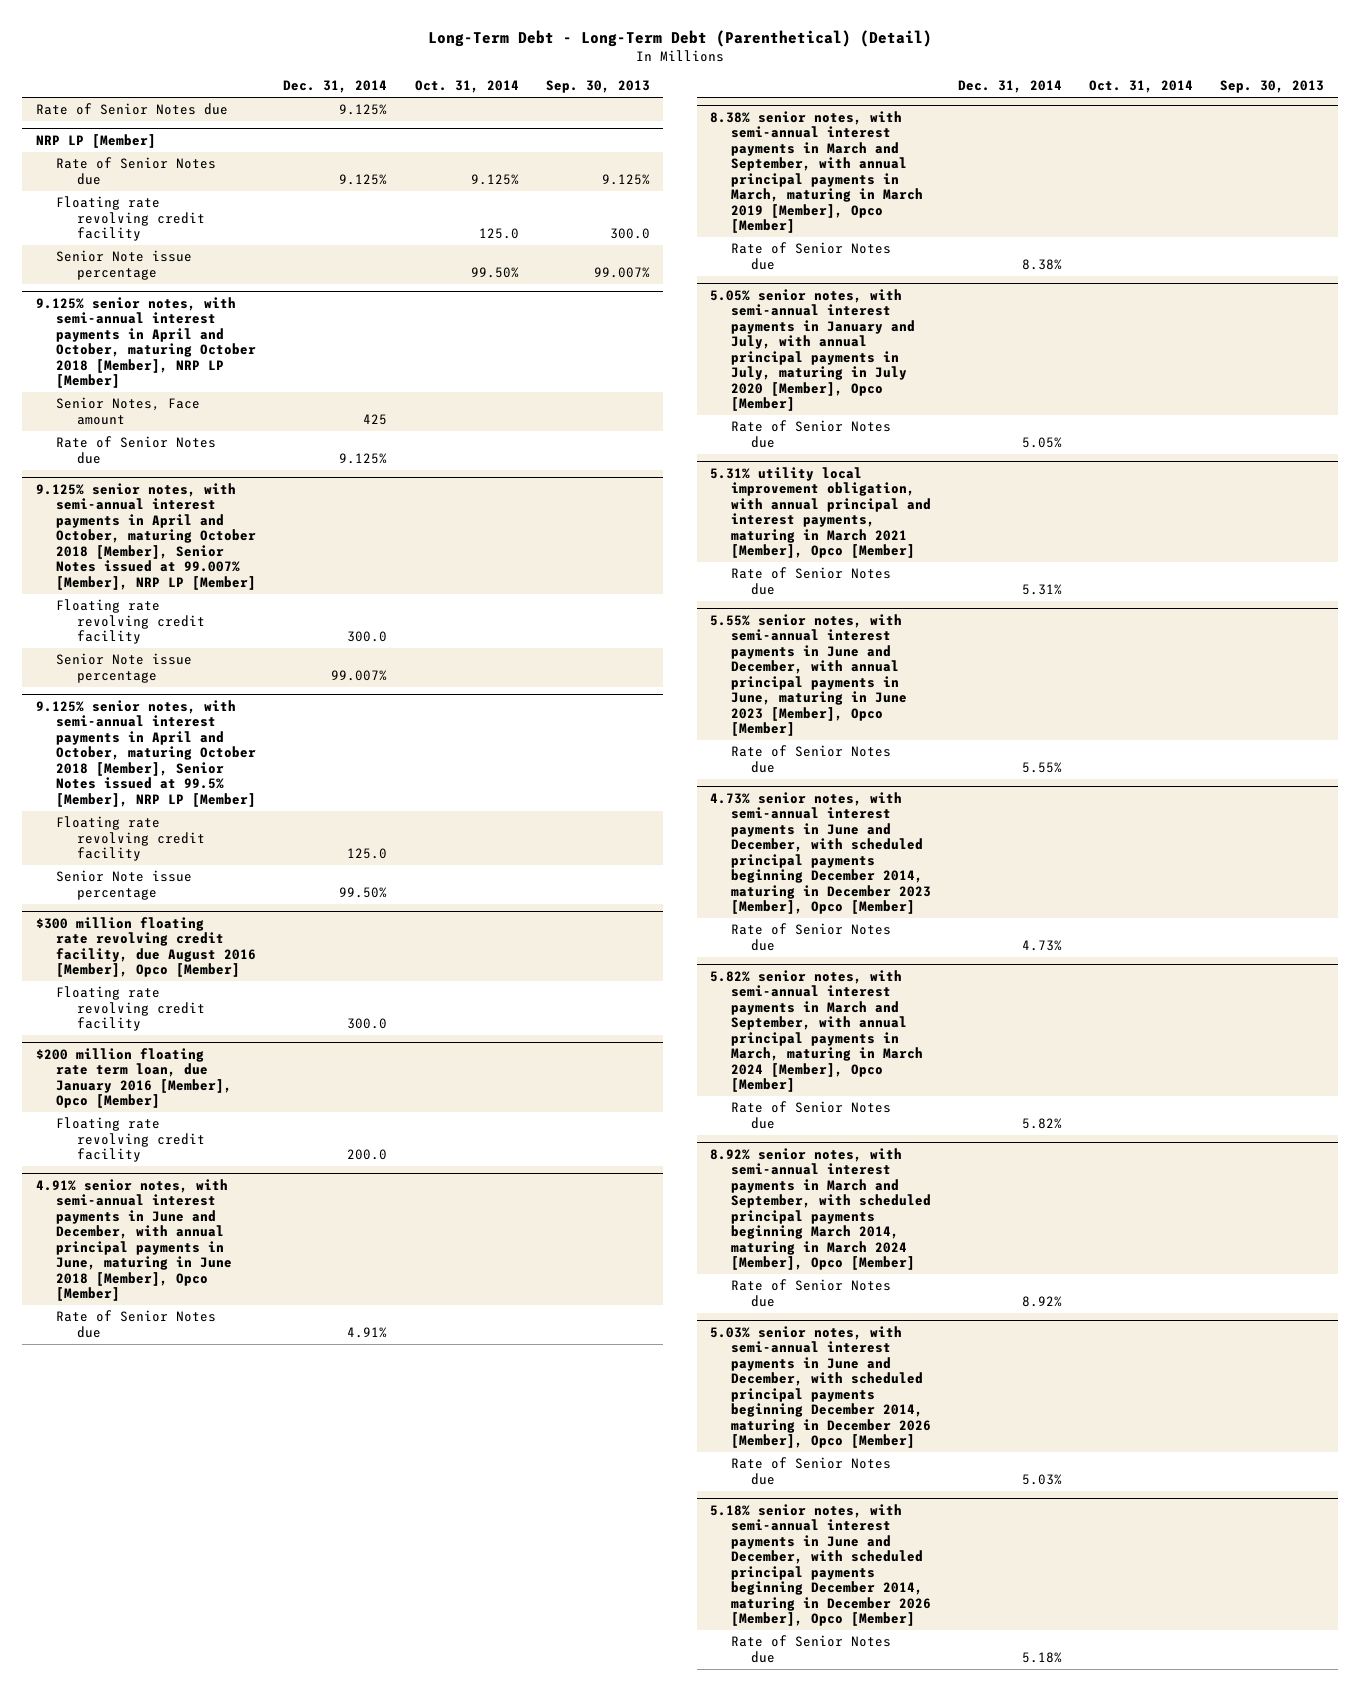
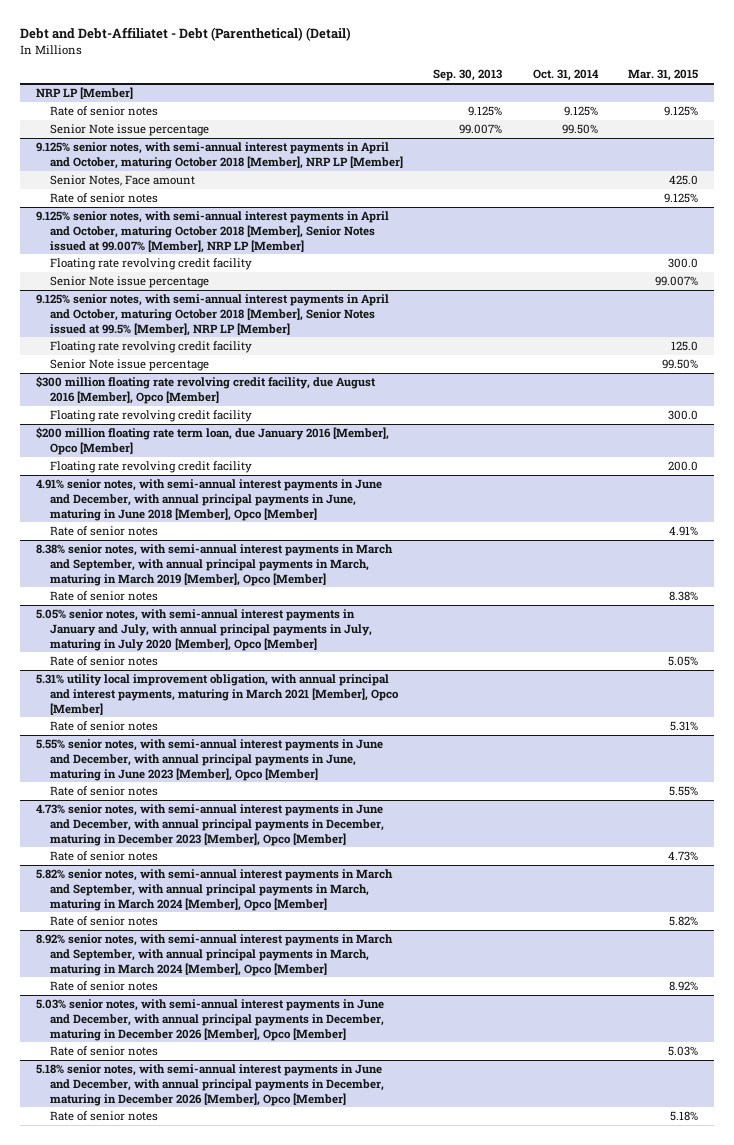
[428,29,933,47] Long-Term Debt - Long-Term Debt (Parenthetical) (Detail) -> [20,27,352,42] Debt and Debt-Affiliatet - Debt (Parenthetical) (Detail)
[283,80,388,94] Dec. 31, 2014 -> none
none -> [628,69,699,82] Mar. 31, 2015
[35,103,228,116] Rate of Senior Notes due -> none
[56,196,205,242] Floating rate revolving credit facility -> none
[56,157,217,185] Rate of Senior Notes due -> [49,106,158,117] Rate of senior notes
[56,436,217,464] Rate of Senior Notes due -> [49,193,158,204] Rate of senior notes
[56,1310,217,1338] Rate of Senior Notes due -> [49,526,158,537] Rate of senior notes
[730,242,891,270] Rate of Senior Notes due -> [49,591,158,602] Rate of senior notes
[730,420,891,448] Rate of Senior Notes due -> [49,656,158,667] Rate of senior notes
[730,567,891,595] Rate of Senior Notes due -> [49,721,158,732] Rate of senior notes
[730,745,891,773] Rate of Senior Notes due -> [49,786,158,797] Rate of senior notes
[710,791,931,915] 4.73% senior notes, with semi-annual interest payments in June and December, with scheduled principal payments beginning December 2014, maturing in December 2023 [Member], Opco [Member] -> [35,804,384,846] 4.73% senior notes, with semi-annual interest payments in June and December, with annual principal payments in December, maturing in December 2023 [Member], Opco [Member]
[730,923,891,951] Rate of Senior Notes due -> [49,851,158,862] Rate of senior notes
[730,1101,891,1129] Rate of Senior Notes due -> [49,916,158,927] Rate of senior notes
[710,1147,931,1271] 8.92% senior notes, with semi-annual interest payments in March and September, with scheduled principal payments beginning March 2014, maturing in March 2024 [Member], Opco [Member] -> [35,934,393,976] 8.92% senior notes, with semi-annual interest payments in March and September, with annual principal payments in March, maturing in March 2024 [Member], Opco [Member]
[730,1279,891,1307] Rate of Senior Notes due -> [49,981,158,992] Rate of senior notes
[710,1325,931,1449] 5.03% senior notes, with semi-annual interest payments in June and December, with scheduled principal payments beginning December 2014, maturing in December 2026 [Member], Opco [Member] -> [35,999,384,1041] 5.03% senior notes, with semi-annual interest payments in June and December, with annual principal payments in December, maturing in December 2026 [Member], Opco [Member]
[730,1457,891,1485] Rate of Senior Notes due -> [49,1046,158,1057] Rate of senior notes
[710,1503,931,1627] 5.18% senior notes, with semi-annual interest payments in June and December, with scheduled principal payments beginning December 2014, maturing in December 2026 [Member], Opco [Member] -> [35,1064,384,1106] 5.18% senior notes, with semi-annual interest payments in June and December, with annual principal payments in December, maturing in December 2026 [Member], Opco [Member]
[730,1635,891,1663] Rate of Senior Notes due -> [49,1111,158,1122] Rate of senior notes

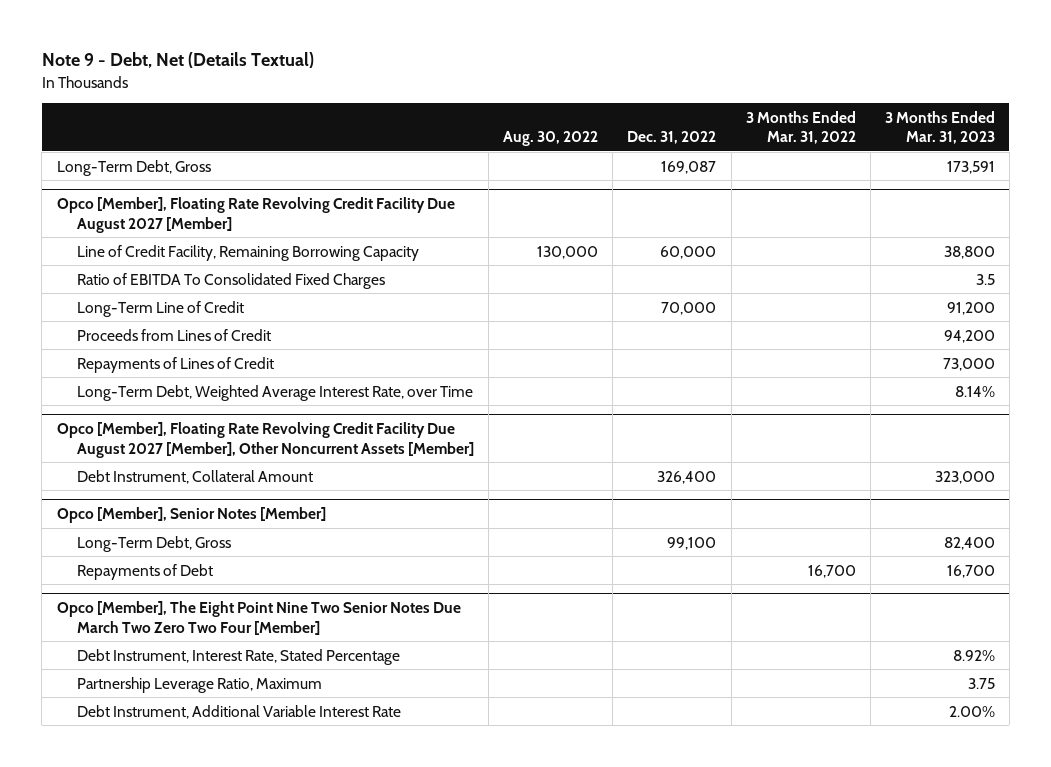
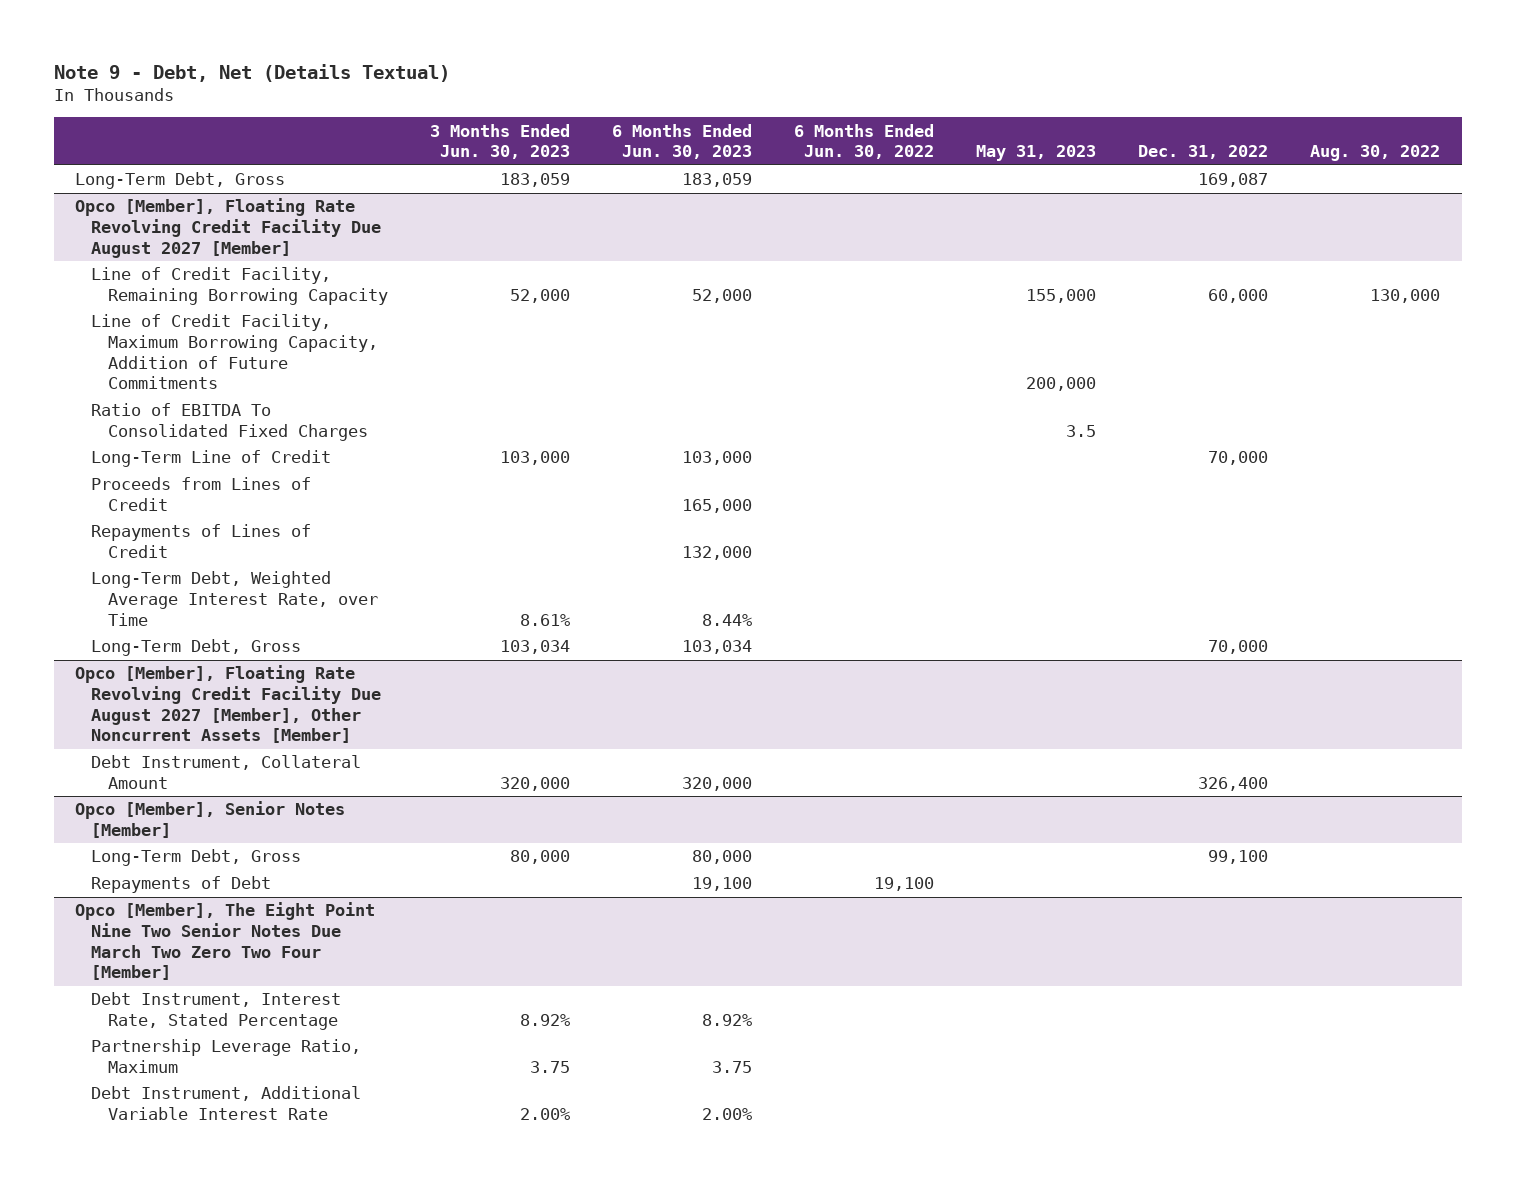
[745,110,856,145] 3 Months Ended Mar. 31, 2022 -> none
[884,110,995,145] 3 Months Ended Mar. 31, 2023 -> none
none -> [429,123,570,160] 3 Months Ended Jun. 30, 2023
none -> [611,123,752,160] 6 Months Ended Jun. 30, 2023
none -> [793,123,934,160] 6 Months Ended Jun. 30, 2022
none -> [976,145,1097,162] May 31, 2023
none -> [91,314,378,390] Line of Credit Facility, Maximum Borrowing Capacity, Addition of Future Commitments
none -> [91,639,302,657] Long-Term Debt, Gross

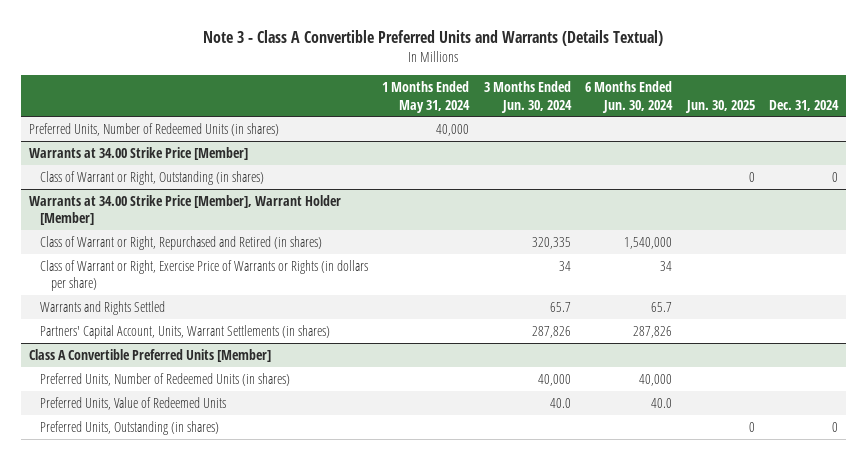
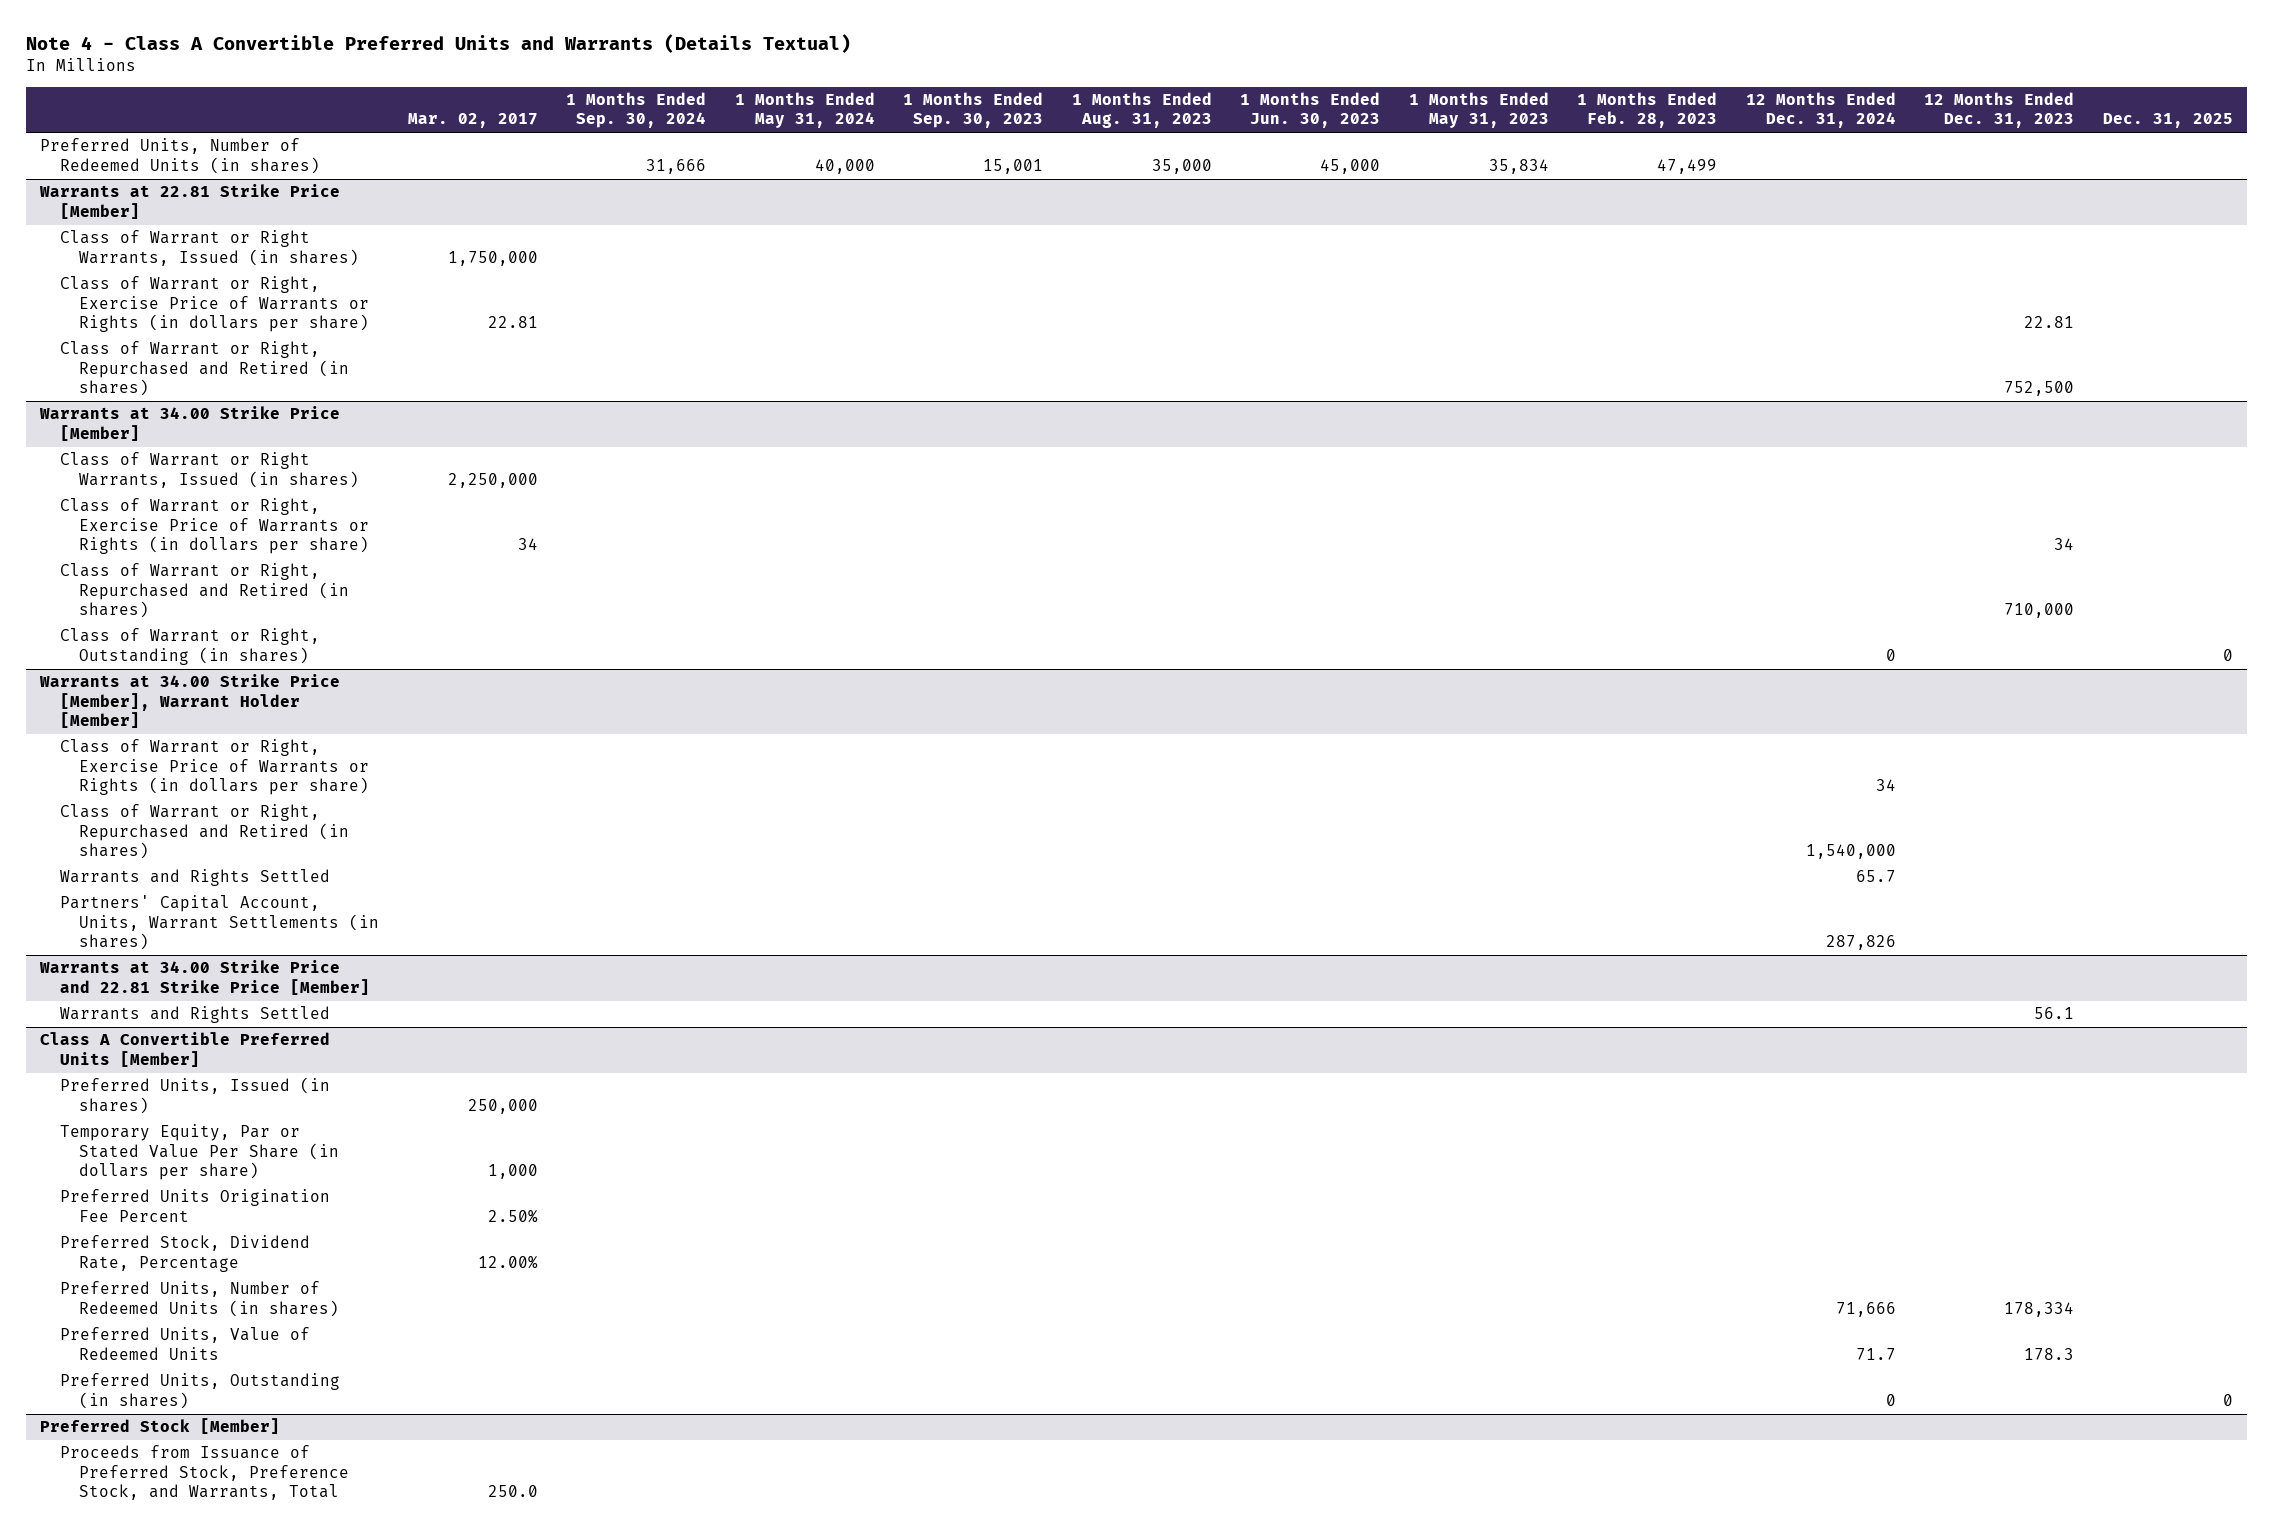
[203,29,664,46] Note 3 - Class A Convertible Preferred Units and Warrants (Details Textual) -> [26,34,852,54] Note 4 - Class A Convertible Preferred Units and Warrants (Details Textual)
[483,81,572,113] 3 Months Ended Jun. 30, 2024 -> none
[585,81,674,113] 6 Months Ended Jun. 30, 2024 -> none
[684,99,755,113] Jun. 30, 2025 -> none
[769,99,840,111] Dec. 31, 2024 -> none
none -> [407,113,538,129] Mar. 02, 2017
none -> [566,92,707,129] 1 Months Ended Sep. 30, 2024
none -> [903,92,1044,129] 1 Months Ended Sep. 30, 2023
none -> [1071,92,1212,129] 1 Months Ended Aug. 31, 2023
none -> [1240,92,1381,129] 1 Months Ended Jun. 30, 2023
none -> [1408,92,1549,129] 1 Months Ended May 31, 2023
none -> [1577,92,1718,129] 1 Months Ended Feb. 28, 2023
none -> [1745,92,1896,129] 12 Months Ended Dec. 31, 2024
none -> [1924,92,2075,129] 12 Months Ended Dec. 31, 2023
none -> [2102,113,2233,129] Dec. 31, 2025
none -> [39,184,341,219] Warrants at 22.81 Strike Price [Member]
none -> [59,230,360,266] Class of Warrant or Right Warrants, Issued (in shares)
none -> [59,276,370,333] Class of Warrant or Right, Exercise Price of Warrants or Rights (in dollars per share)
none -> [59,341,350,397] Class of Warrant or Right, Repurchased and Retired (in shares)
none -> [59,452,360,488] Class of Warrant or Right Warrants, Issued (in shares)
none -> [59,498,370,555] Class of Warrant or Right, Exercise Price of Warrants or Rights (in dollars per share)
none -> [59,563,350,619] Class of Warrant or Right, Repurchased and Retired (in shares)
[39,235,322,250] Class of Warrant or Right, Repurchased and Retired (in shares) -> [59,804,350,860] Class of Warrant or Right, Repurchased and Retired (in shares)
none -> [39,960,370,995] Warrants at 34.00 Strike Price and 22.81 Strike Price [Member]
none -> [59,1006,330,1024] Warrants and Rights Settled
none -> [59,1077,330,1114] Preferred Units, Issued (in shares)
none -> [59,1124,340,1181] Temporary Equity, Par or Stated Value Per Share (in dollars per share)
none -> [59,1189,330,1222] Preferred Units Origination Fee Percent
none -> [59,1235,310,1272] Preferred Stock, Dividend Rate, Percentage
none -> [40,1418,281,1435] Preferred Stock [Member]
none -> [59,1445,350,1501] Proceeds from Issuance of Preferred Stock, Preference Stock, and Warrants, Total

